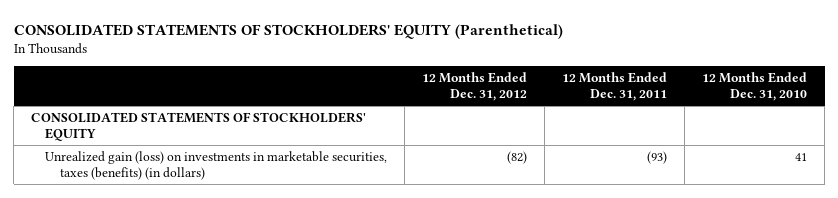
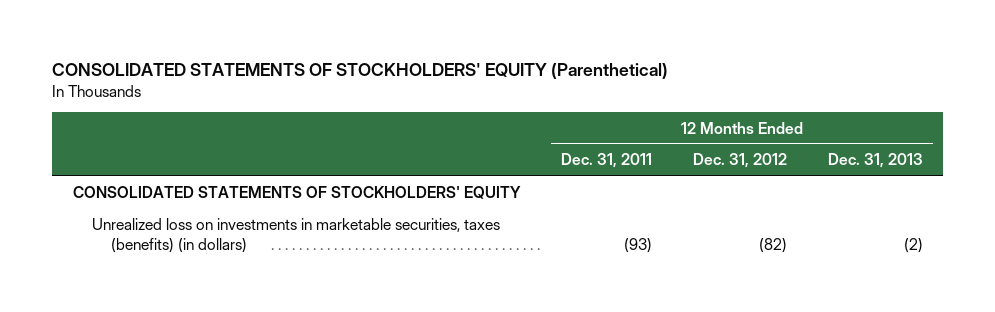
[702,71,808,102] 12 Months Ended Dec. 31, 2010 -> none
none -> [827,153,923,169] Dec. 31, 2013
[45,150,388,180] Unrealized gain (loss) on investments in marketable securities, taxes (benefits) (in dollars) -> [91,218,500,254] Unrealized loss on investments in marketable securities, taxes (benefits) (in dollars)

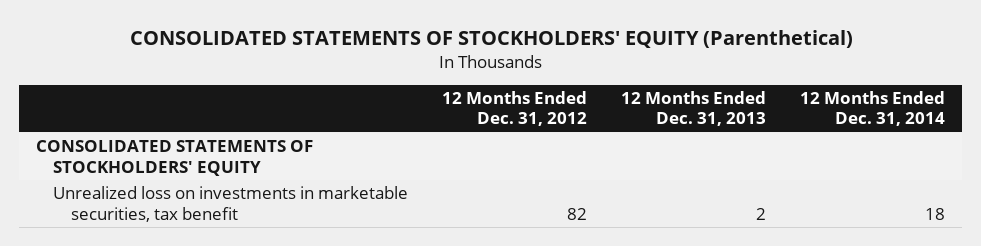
[560,153,652,169] Dec. 31, 2011 -> none
none -> [800,90,946,127] 12 Months Ended Dec. 31, 2014
[91,218,500,254] Unrealized loss on investments in marketable securities, taxes (benefits) (in dollars) -> [53,186,409,222] Unrealized loss on investments in marketable securities, tax benefit
[758,238,787,254] (82) -> [567,207,588,220] 82
[903,238,923,254] (2) -> [756,207,767,220] 2

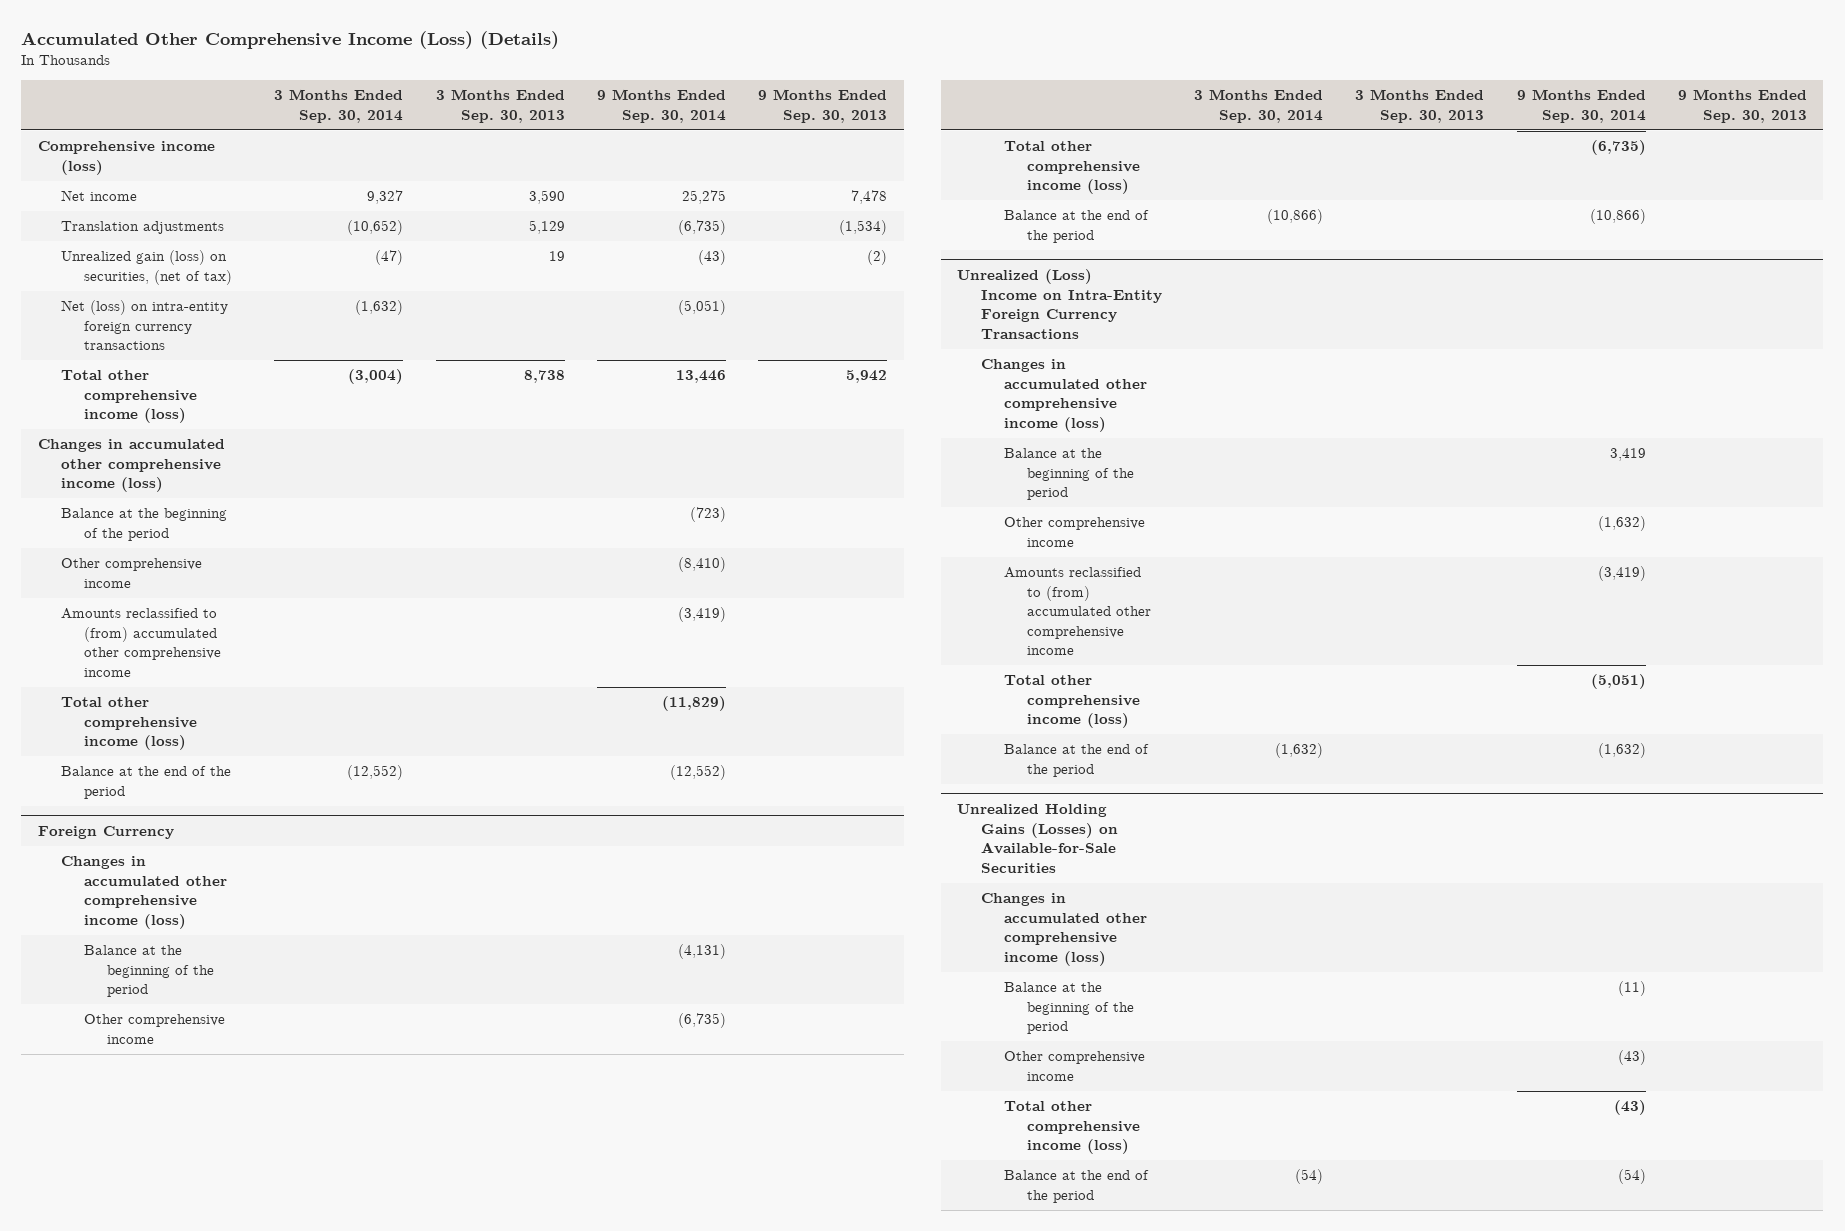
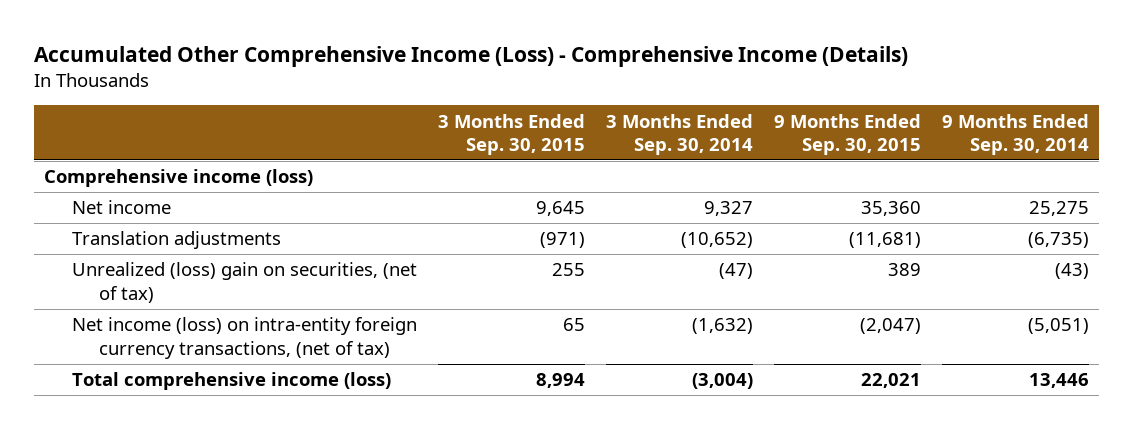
[21,30,560,49] Accumulated Other Comprehensive Income (Loss) (Details) -> [33,46,908,68] Accumulated Other Comprehensive Income (Loss) - Comprehensive Income (Details)
[435,89,565,123] 3 Months Ended Sep. 30, 2013 -> none
[758,89,888,123] 9 Months Ended Sep. 30, 2013 -> none
none -> [437,113,585,155] 3 Months Ended Sep. 30, 2015
none -> [773,113,921,155] 9 Months Ended Sep. 30, 2015
[37,439,225,493] Changes in accumulated other comprehensive income (loss) -> none
[60,508,227,541] Balance at the beginning of the period -> none
[60,558,202,588] Other comprehensive income -> none
[60,608,221,677] Amounts reclassified to (from) accumulated other comprehensive income -> none
[60,697,197,751] Total other comprehensive income (loss) -> none
[60,766,231,799] Balance at the end of the period -> none
[37,826,174,840] Foreign Currency -> none
[60,856,227,929] Changes in accumulated other comprehensive income (loss) -> none
[83,945,215,998] Balance at the beginning of the period -> none
[83,1014,225,1044] Other comprehensive income -> none
[1003,141,1140,195] Total other comprehensive income (loss) -> none
[1003,210,1149,243] Balance at the end of the period -> none
[957,269,1162,339] Unrealized (Loss) Income on Intra-Entity Foreign Currency Transactions -> none
[980,359,1147,432] Changes in accumulated other comprehensive income (loss) -> none
[1003,448,1134,501] Balance at the beginning of the period -> none
[1003,517,1145,547] Other comprehensive income -> none
[1003,567,1151,656] Amounts reclassified to (from) accumulated other comprehensive income -> none
[1003,675,1140,729] Total other comprehensive income (loss) -> none
[1003,744,1149,777] Balance at the end of the period -> none
[957,804,1118,873] Unrealized Holding Gains (Losses) on Available-for-Sale Securities -> none
[980,893,1147,966] Changes in accumulated other comprehensive income (loss) -> none
[1003,982,1134,1035] Balance at the beginning of the period -> none
[1003,1051,1145,1081] Other comprehensive income -> none
[1003,1101,1140,1155] Total other comprehensive income (loss) -> none
[1003,1170,1149,1203] Balance at the end of the period -> none
[60,250,232,285] Unrealized gain (loss) on securities, (net of tax) -> [71,262,417,303] Unrealized (loss) gain on securities, (net of tax)
[60,300,228,351] Net (loss) on intra-entity foreign currency transactions -> [71,317,417,359] Net income (loss) on intra-entity foreign currency transactions, (net of tax)
[60,370,197,424] Total other comprehensive income (loss) -> [71,372,391,391] Total comprehensive income (loss)

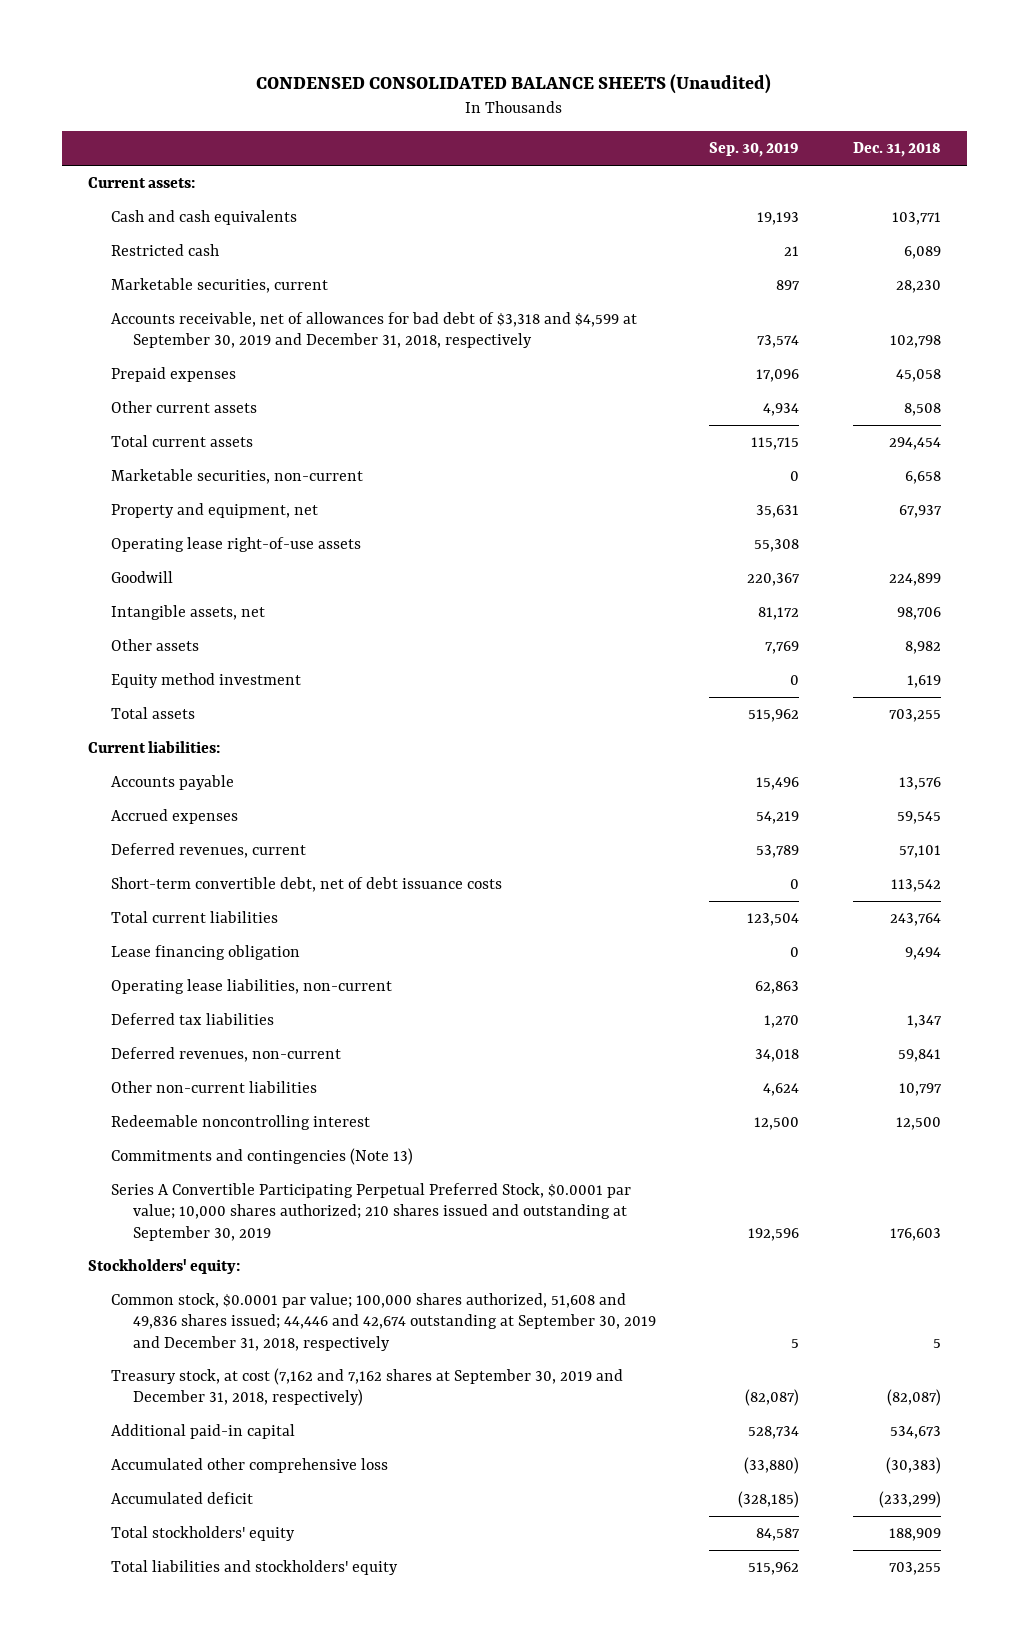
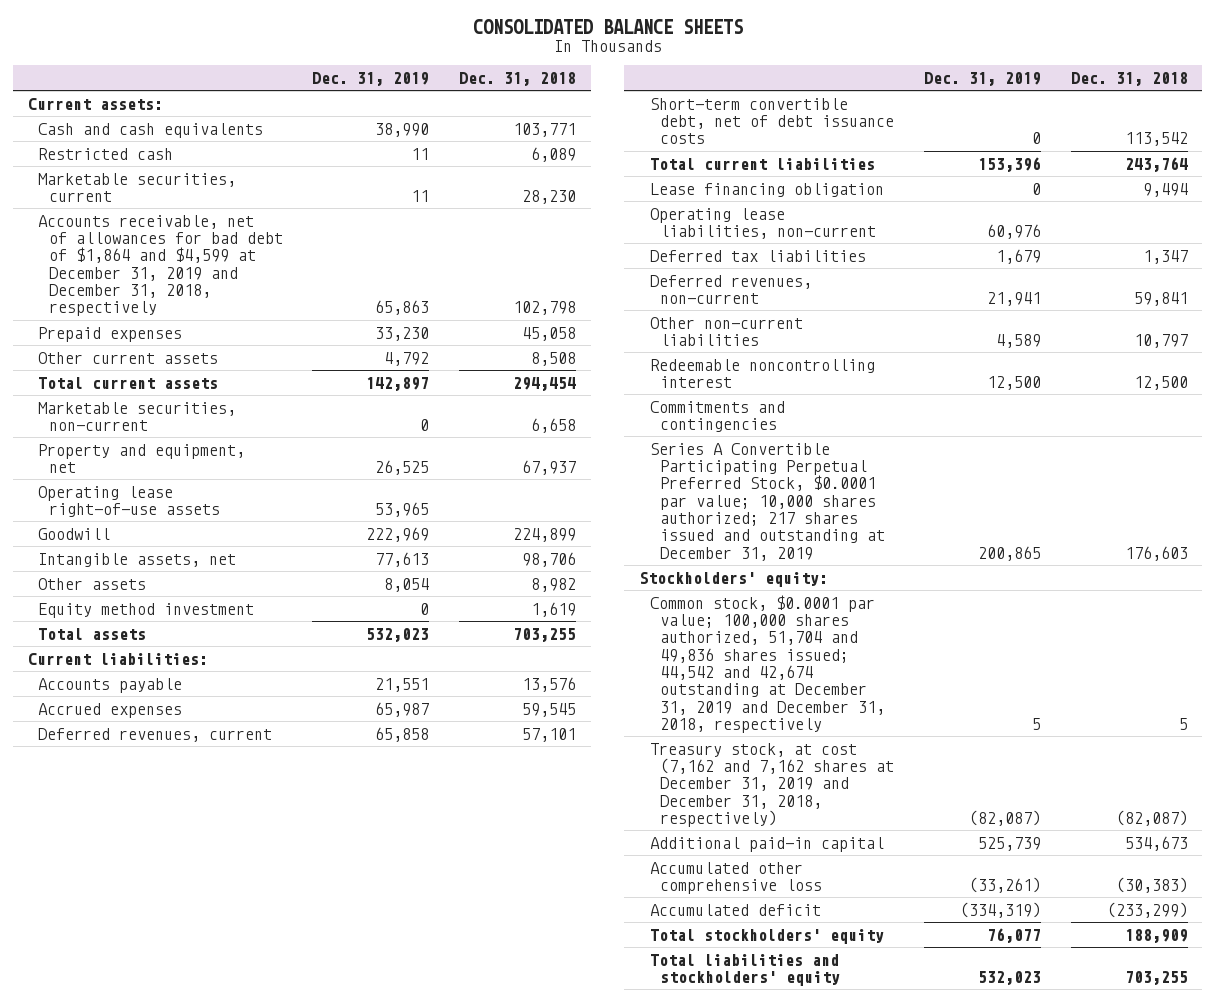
[256,74,772,95] CONDENSED CONSOLIDATED BALANCE SHEETS (Unaudited) -> [472,18,743,34] CONSOLIDATED BALANCE SHEETS
[709,142,800,158] Sep. 30, 2019 -> none
none -> [312,72,430,87] Dec. 31, 2019
[110,312,637,349] Accounts receivable, net of allowances for bad debt of $3,318 and $4,599 at September 30, 2019 and December 31, 2018, respectively -> [38,214,283,317] Accounts receivable, net of allowances for bad debt of $1,864 and $4,599 at December 31, 2019 and December 31, 2018, respectively
[110,1148,413,1166] Commitments and contingencies (Note 13) -> [649,400,785,433] Commitments and contingencies
[110,1183,631,1241] Series A Convertible Participating Perpetual Preferred Stock, $0.0001 par value; 10,000 shares authorized; 210 shares issued and outstanding at September 30, 2019 -> [649,442,886,561] Series A Convertible Participating Perpetual Preferred Stock, $0.0001 par value; 10,000 shares authorized; 217 shares issued and outstanding at December 31, 2019
[110,1293,657,1351] Common stock, $0.0001 par value; 100,000 shares authorized, 51,608 and 49,836 shares issued; 44,446 and 42,674 outstanding at September 30, 2019 and December 31, 2018, respectively -> [649,594,886,733] Common stock, $0.0001 par value; 100,000 shares authorized, 51,704 and 49,836 shares issued; 44,542 and 42,674 outstanding at December 31, 2019 and December 31, 2018, respectively
[110,1368,623,1407] Treasury stock, at cost (7,162 and 7,162 shares at September 30, 2019 and December 31, 2018, respectively) -> [649,742,895,827] Treasury stock, at cost (7,162 and 7,162 shares at December 31, 2019 and December 31, 2018, respectively)

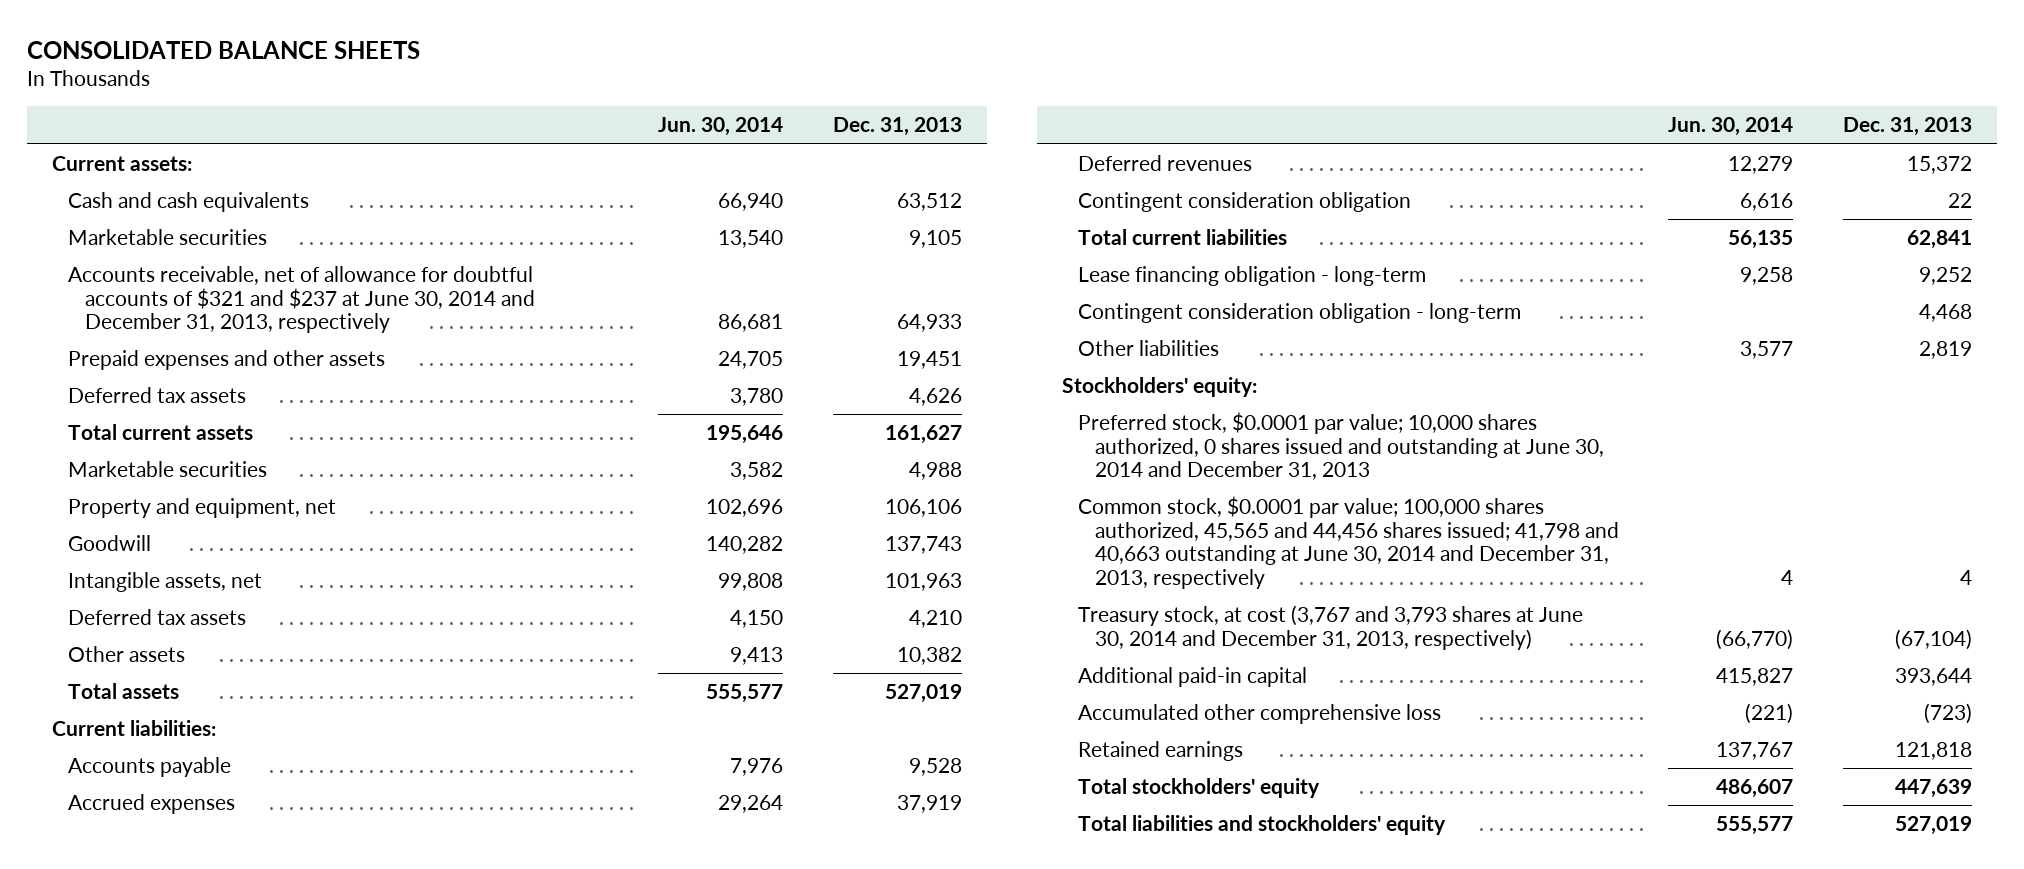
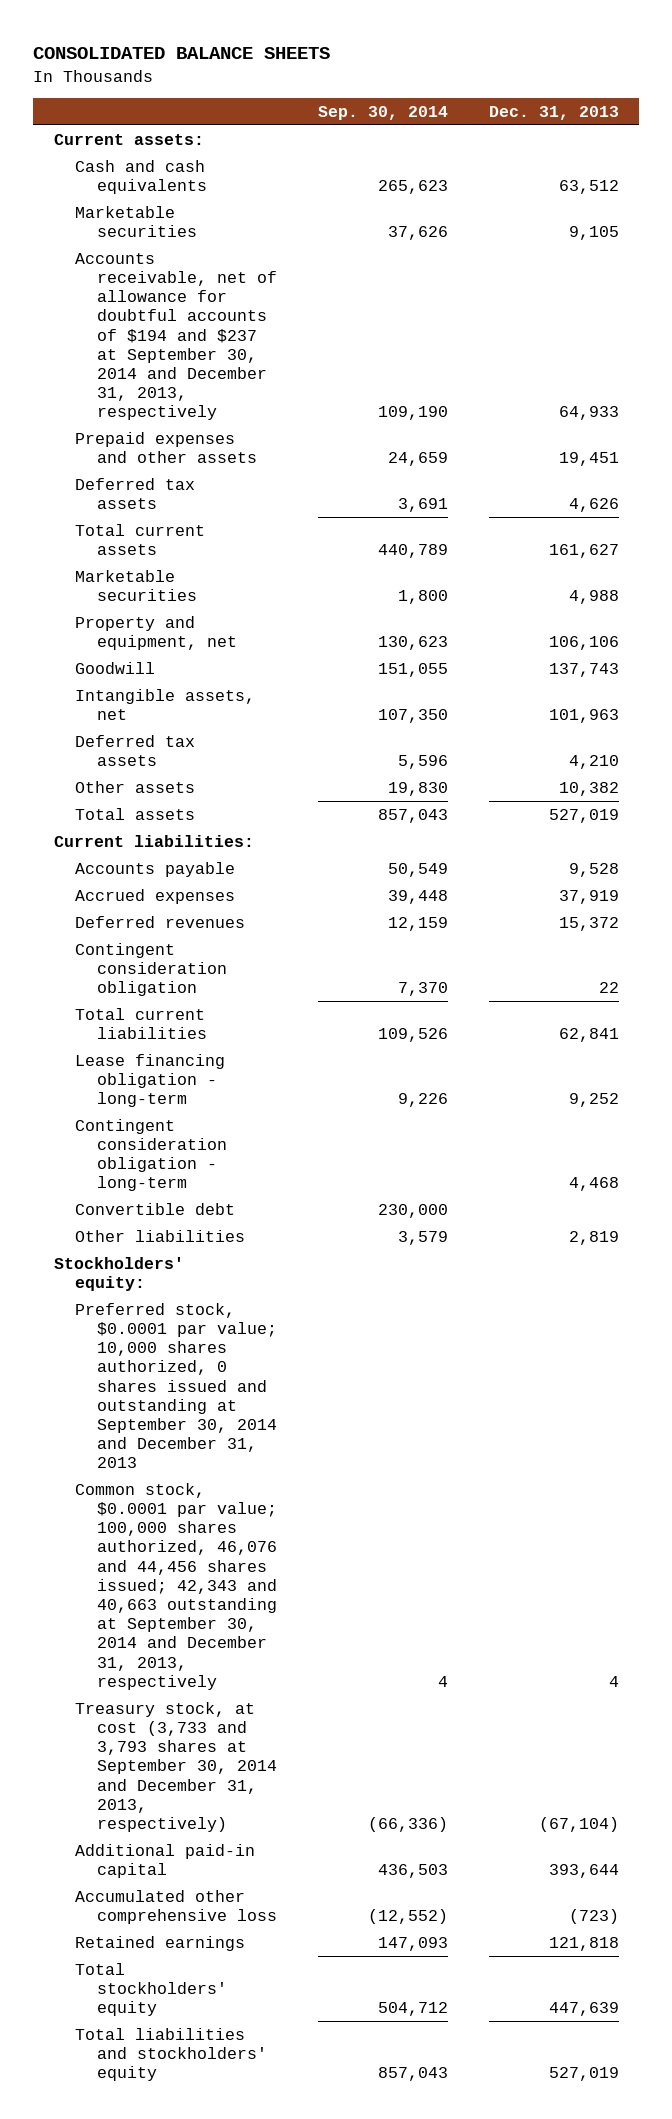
[658,117,784,137] Jun. 30, 2014 -> none
none -> [317,105,448,120] Sep. 30, 2014
[68,265,535,334] Accounts receivable, net of allowance for doubtful accounts of $321 and $237 at June 30, 2014 and December 31, 2013, respectively -> [75,252,278,421] Accounts receivable, net of allowance for doubtful accounts of $194 and $237 at September 30, 2014 and December 31, 2013, respectively
none -> [75,1202,236,1215] Convertible debt
[1078,411,1604,481] Preferred stock, $0.0001 par value; 10,000 shares authorized, 0 shares issued and outstanding at June 30, 2014 and December 31, 2013 -> [75,1302,278,1469] Preferred stock, $0.0001 par value; 10,000 shares authorized, 0 shares issued and outstanding at September 30, 2014 and December 31, 2013
[1078,495,1619,589] Common stock, $0.0001 par value; 100,000 shares authorized, 45,565 and 44,456 shares issued; 41,798 and 40,663 outstanding at June 30, 2014 and December 31, 2013, respectively -> [75,1482,278,1690] Common stock, $0.0001 par value; 100,000 shares authorized, 46,076 and 44,456 shares issued; 42,343 and 40,663 outstanding at September 30, 2014 and December 31, 2013, respectively
[1078,604,1584,650] Treasury stock, at cost (3,767 and 3,793 shares at June 30, 2014 and December 31, 2013, respectively) -> [75,1701,278,1833] Treasury stock, at cost (3,733 and 3,793 shares at September 30, 2014 and December 31, 2013, respectively)

